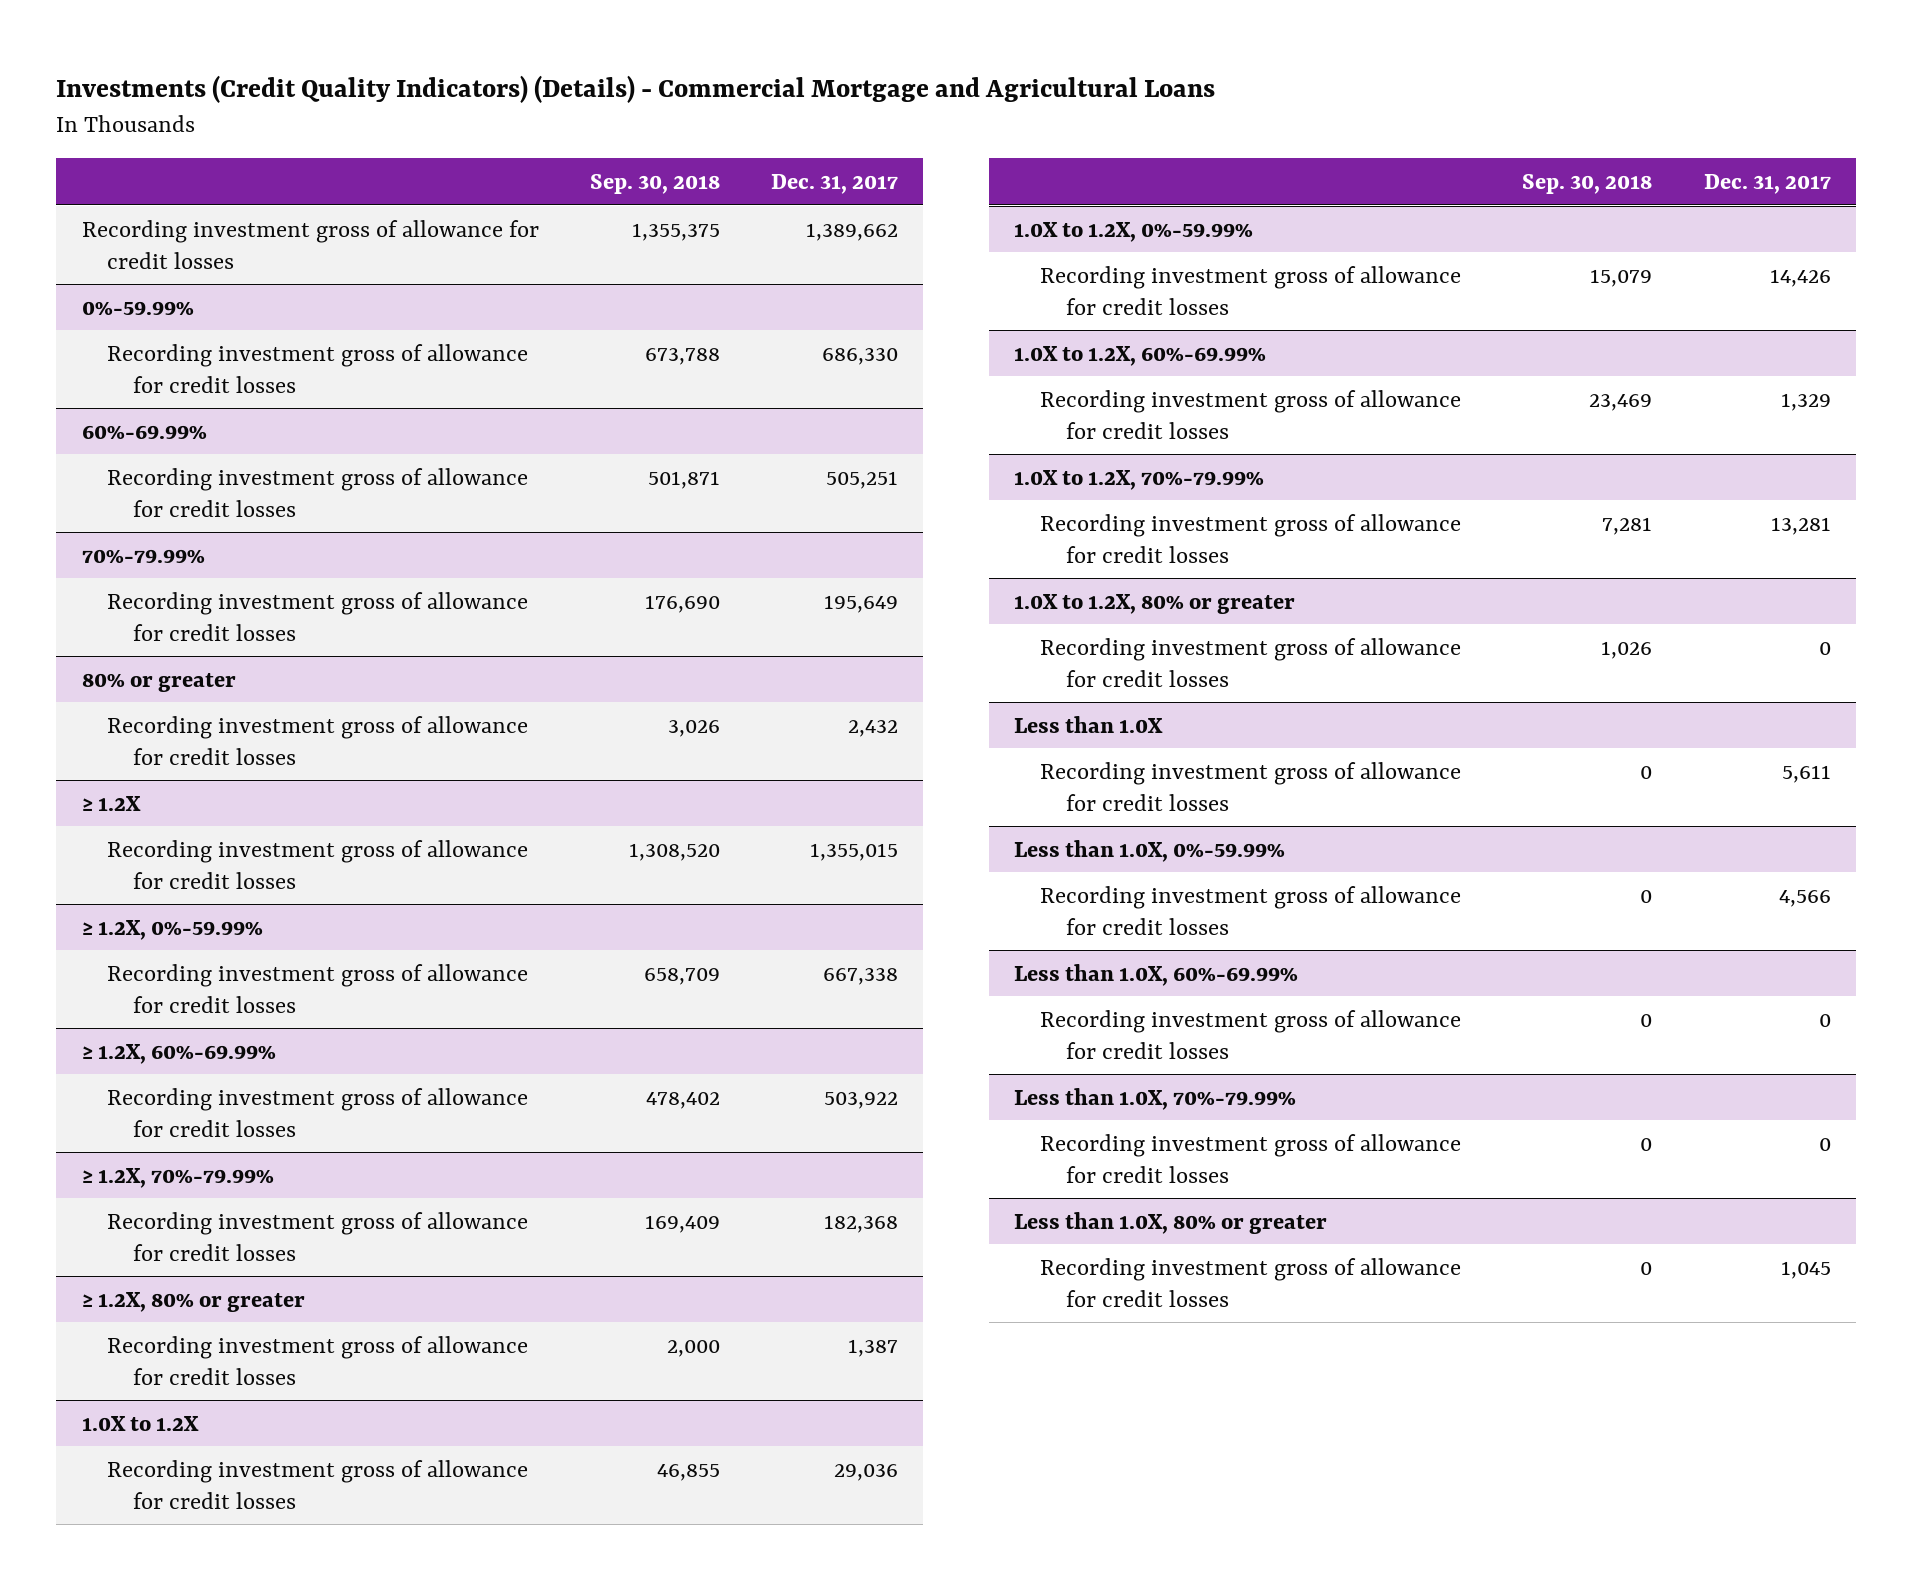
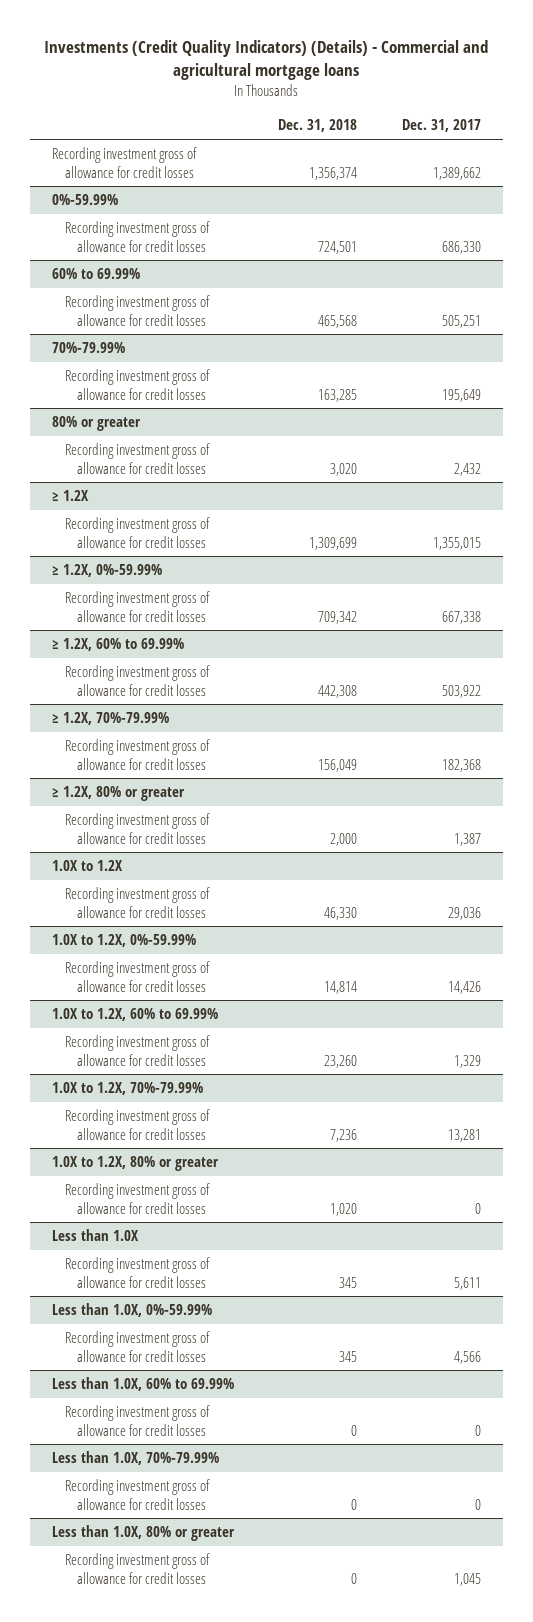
[56,74,1216,103] Investments (Credit Quality Indicators) (Details) - Commercial Mortgage and Agricultural Loans -> [44,40,489,81] Investments (Credit Quality Indicators) (Details) - Commercial and agricultural mortgage loans
[589,174,720,195] Sep. 30, 2018 -> none
none -> [278,119,358,133] Dec. 31, 2018
[81,424,207,439] 60%-69.99% -> [52,268,141,280] 60% to 69.99%
[81,1043,276,1064] ≥ 1.2X, 60%-69.99% -> [52,638,185,652] ≥ 1.2X, 60% to 69.99%
[1014,345,1267,366] 1.0X to 1.2X, 60%-69.99% -> [52,1008,219,1022] 1.0X to 1.2X, 60% to 69.99%
[1014,963,1299,986] Less than 1.0X, 60%-69.99% -> [52,1377,235,1392] Less than 1.0X, 60% to 69.99%

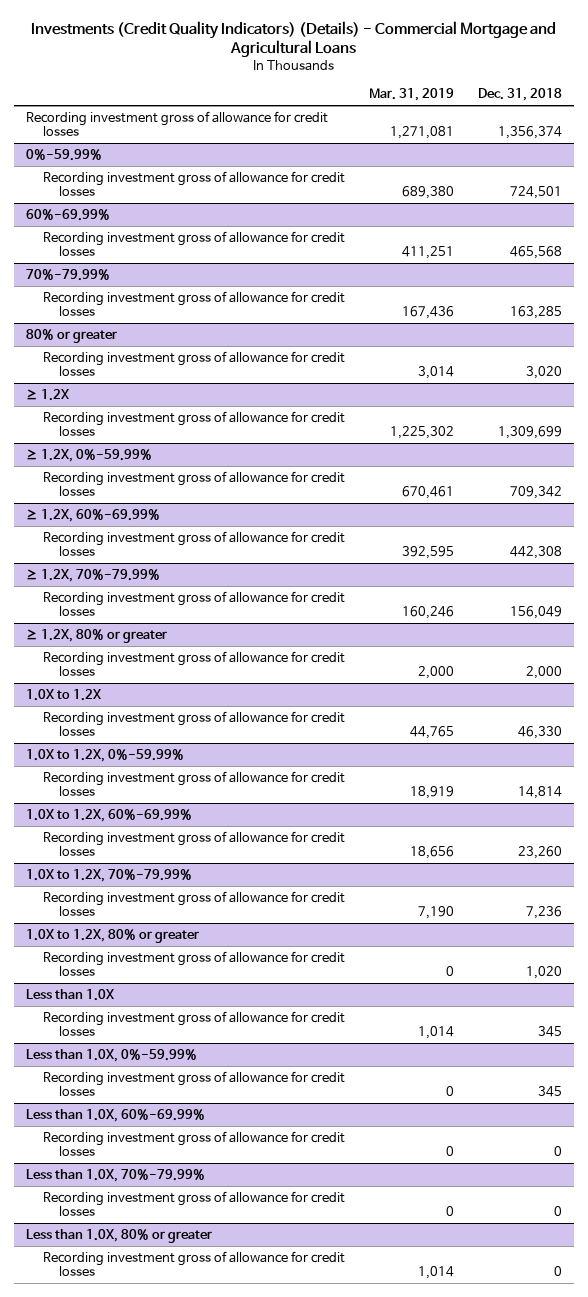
[44,40,489,81] Investments (Credit Quality Indicators) (Details) - Commercial and agricultural mortgage loans -> [31,20,557,58] Investments (Credit Quality Indicators) (Details) - Commercial Mortgage and Agricultural Loans
[401,119,481,133] Dec. 31, 2017 -> none
none -> [368,88,454,102] Mar. 31, 2019
[52,268,141,280] 60% to 69.99% -> [26,208,111,221] 60%-69.99%
[52,638,185,652] ≥ 1.2X, 60% to 69.99% -> [26,508,161,522] ≥ 1.2X, 60%-69.99%
[52,1008,219,1022] 1.0X to 1.2X, 60% to 69.99% -> [26,808,193,822] 1.0X to 1.2X, 60%-69.99%
[52,1377,235,1392] Less than 1.0X, 60% to 69.99% -> [26,1108,206,1122] Less than 1.0X, 60%-69.99%

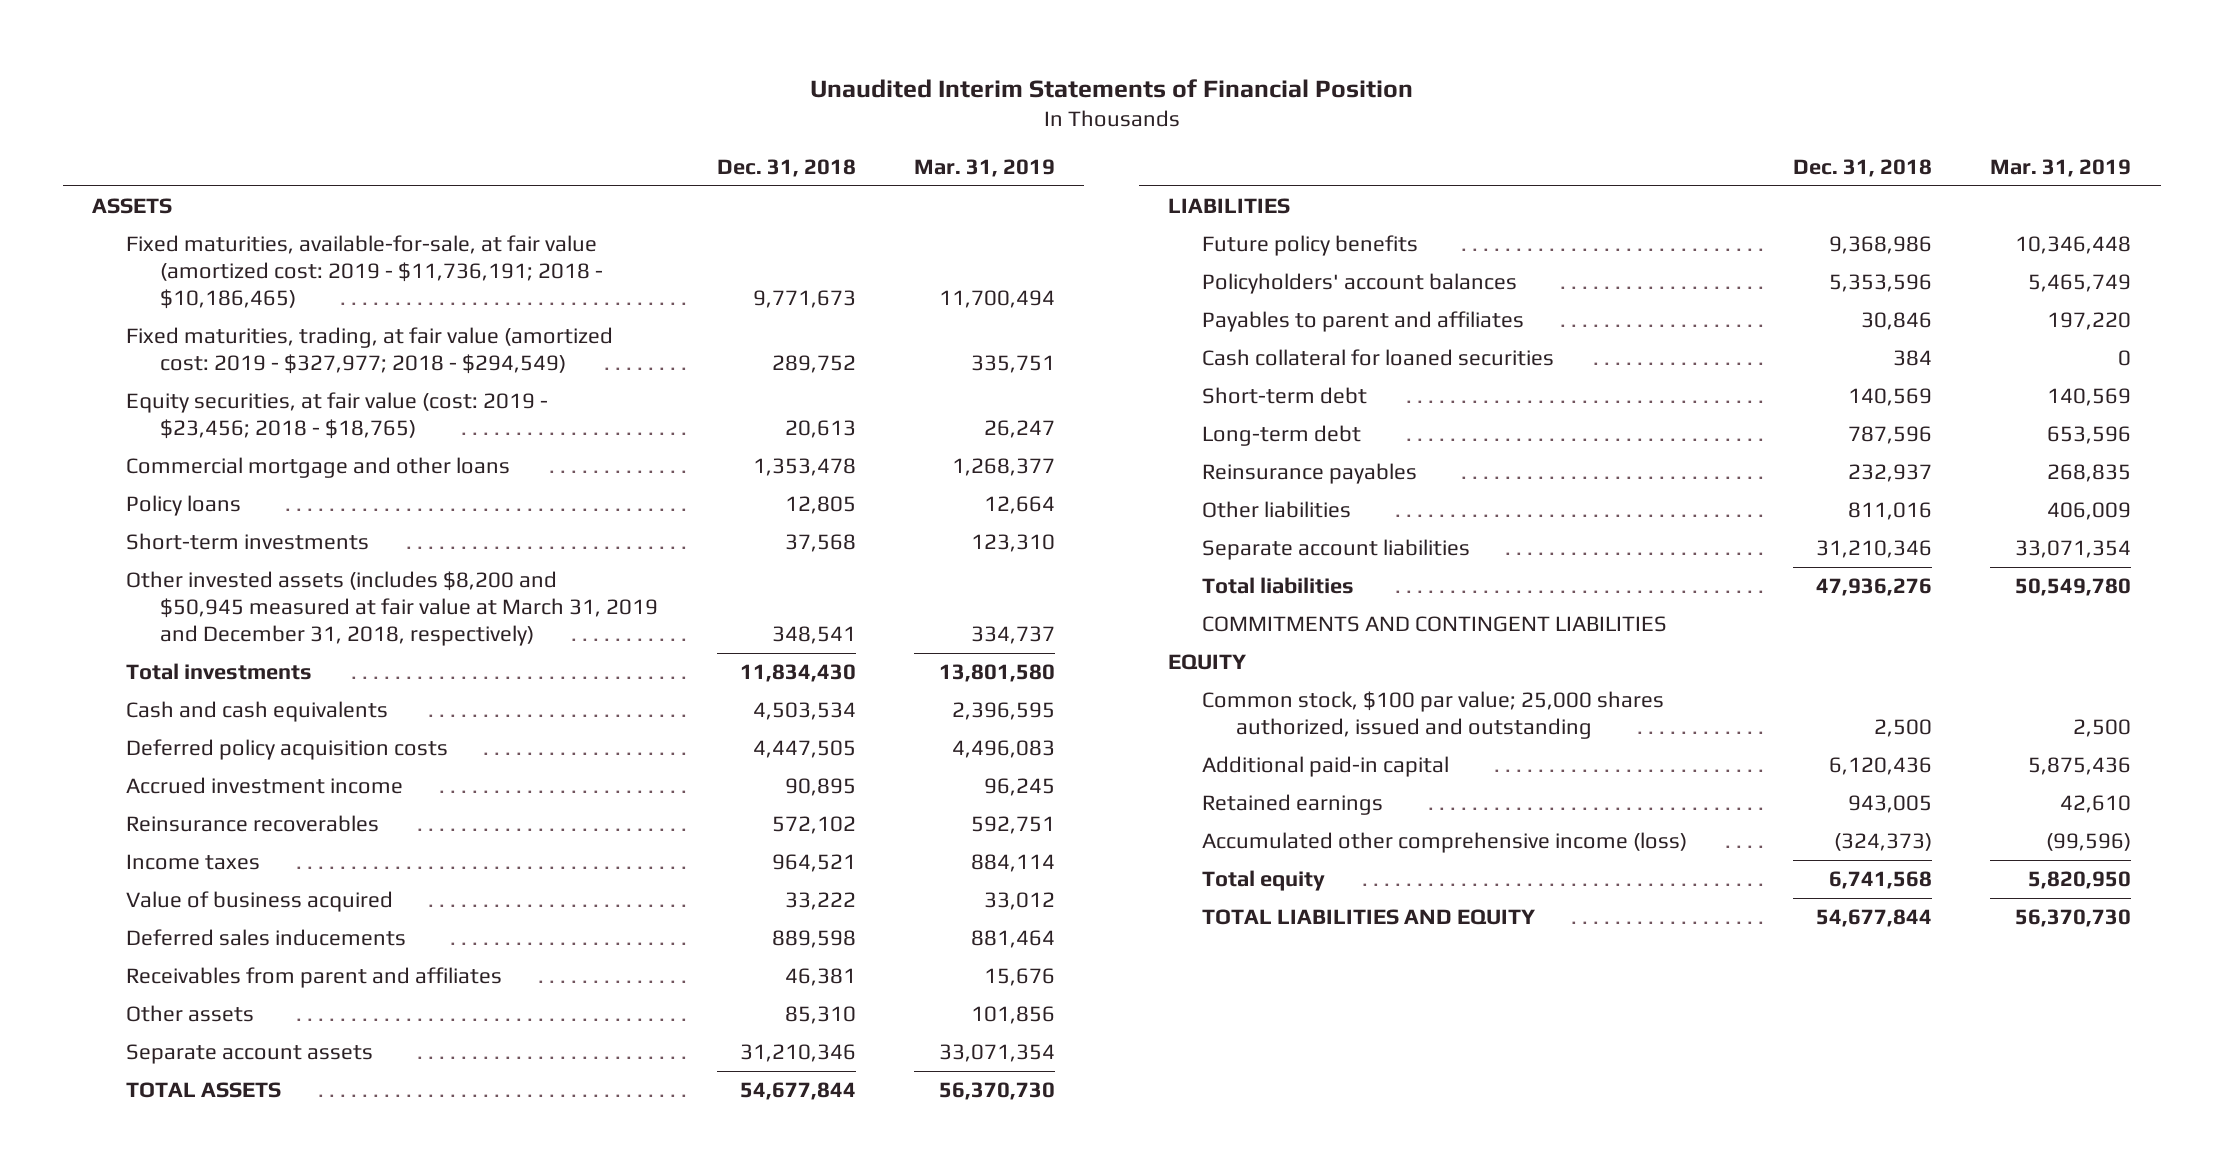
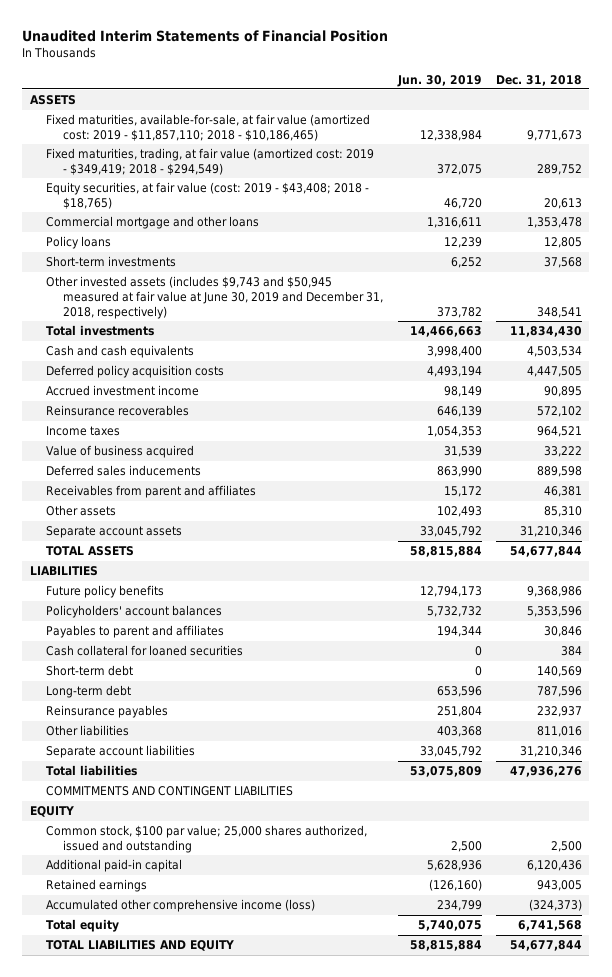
[914,159,1056,178] Mar. 31, 2019 -> none
none -> [396,74,482,87] Jun. 30, 2019
[126,234,604,309] Fixed maturities, available-for-sale, at fair value (amortized cost: 2019 - $11,736,191; 2018 - $10,186,465) -> [46,114,371,141] Fixed maturities, available-for-sale, at fair value (amortized cost: 2019 - $11,857,110; 2018 - $10,186,465)
[126,326,614,374] Fixed maturities, trading, at fair value (amortized cost: 2019 - $327,977; 2018 - $294,549) -> [46,148,375,175] Fixed maturities, trading, at fair value (amortized cost: 2019 - $349,419; 2018 - $294,549)
[126,391,549,439] Equity securities, at fair value (cost: 2019 - $23,456; 2018 - $18,765) -> [46,182,370,209] Equity securities, at fair value (cost: 2019 - $43,408; 2018 - $18,765)
[126,570,659,646] Other invested assets (includes $8,200 and $50,945 measured at fair value at March 31, 2019 and December 31, 2018, respectively) -> [46,276,384,319] Other invested assets (includes $9,743 and $50,945 measured at fair value at June 30, 2019 and December 31, 2018, respectively)

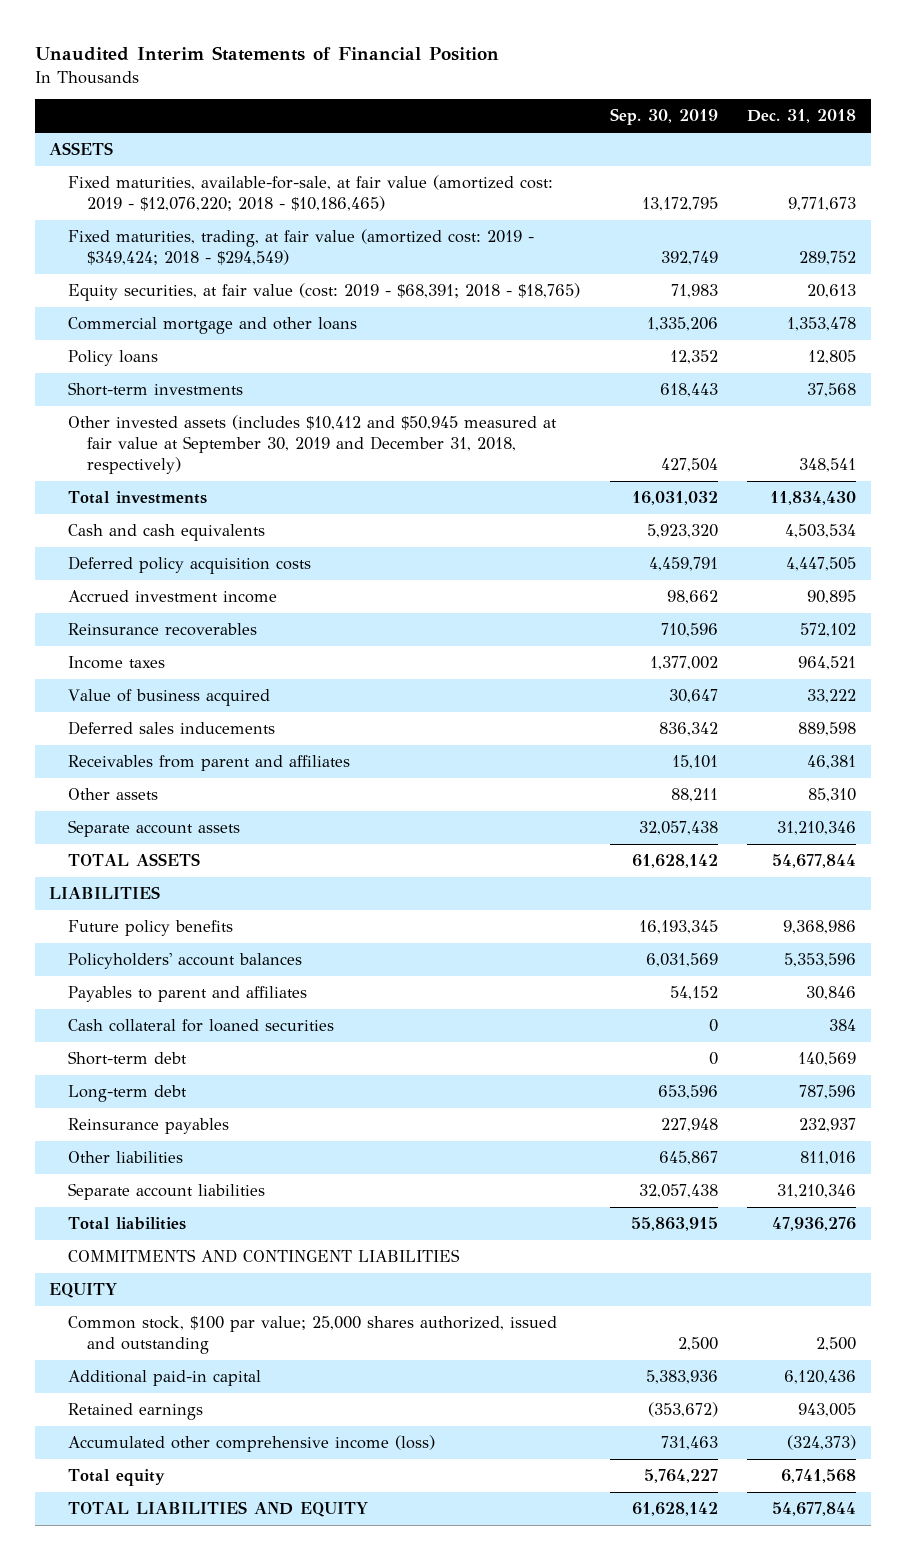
[396,74,482,87] Jun. 30, 2019 -> none
none -> [609,108,718,126] Sep. 30, 2019
[46,114,371,141] Fixed maturities, available-for-sale, at fair value (amortized cost: 2019 - $11,857,110; 2018 - $10,186,465) -> [68,175,554,212] Fixed maturities, available-for-sale, at fair value (amortized cost: 2019 - $12,076,220; 2018 - $10,186,465)
[46,148,375,175] Fixed maturities, trading, at fair value (amortized cost: 2019 - $349,419; 2018 - $294,549) -> [68,229,535,266] Fixed maturities, trading, at fair value (amortized cost: 2019 - $349,424; 2018 - $294,549)
[46,182,370,209] Equity securities, at fair value (cost: 2019 - $43,408; 2018 - $18,765) -> [68,283,581,302] Equity securities, at fair value (cost: 2019 - $68,391; 2018 - $18,765)
[46,276,384,319] Other invested assets (includes $9,743 and $50,945 measured at fair value at June 30, 2019 and December 31, 2018, respectively) -> [68,415,558,475] Other invested assets (includes $10,412 and $50,945 measured at fair value at September 30, 2019 and December 31, 2018, respectively)

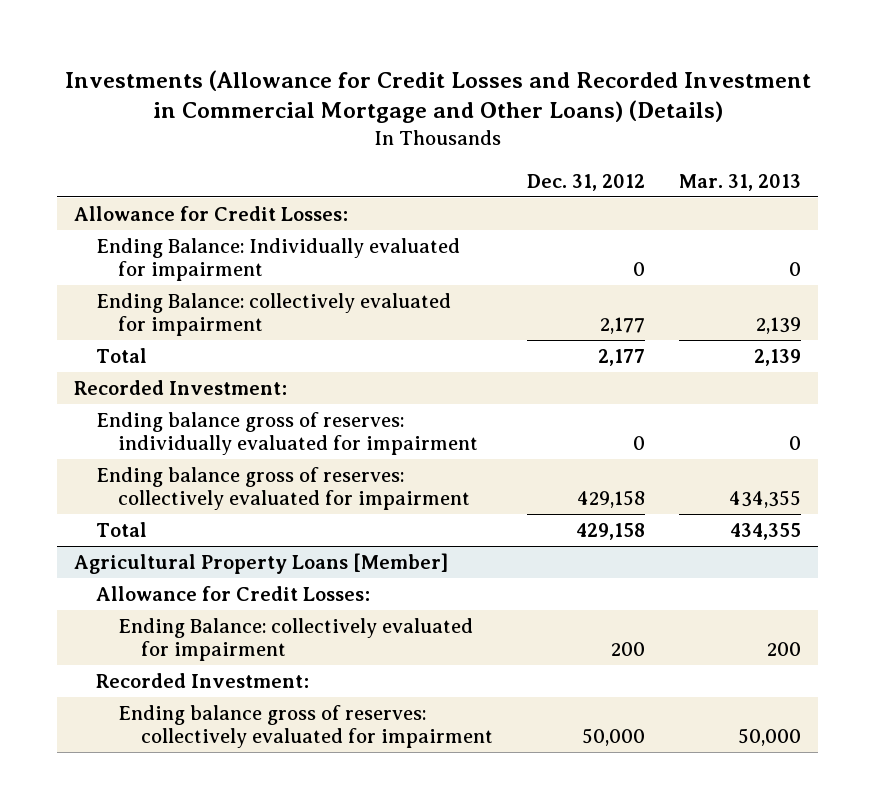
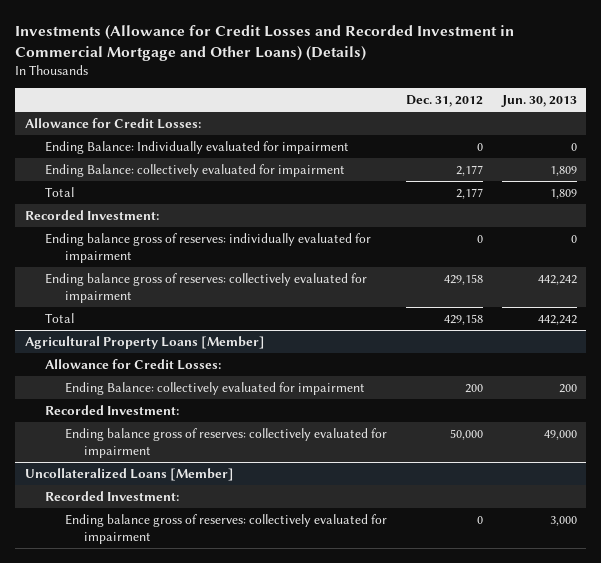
[679,173,802,191] Mar. 31, 2013 -> none
none -> [500,94,577,107] Jun. 30, 2013
none -> [24,467,234,481] Uncollateralized Loans [Member]
none -> [44,490,179,501] Recorded Investment:
none -> [64,513,387,544] Ending balance gross of reserves: collectively evaluated for impairment

